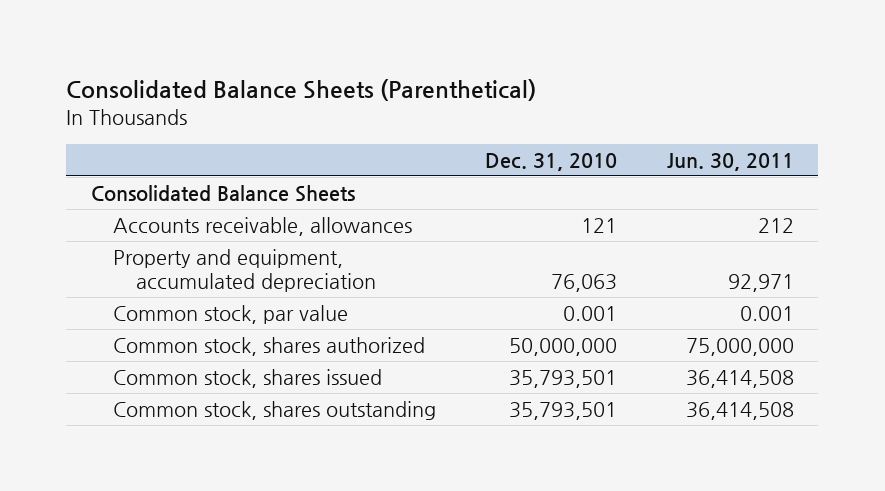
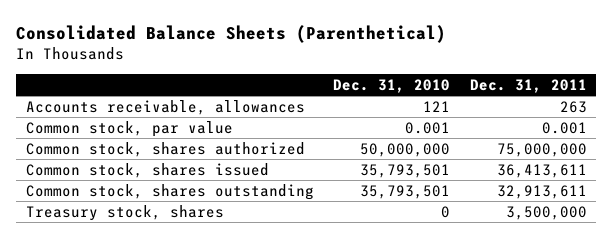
[666,152,794,171] Jun. 30, 2011 -> none
none -> [469,78,587,93] Dec. 31, 2011
[90,185,355,203] Consolidated Balance Sheets -> none
[113,249,376,293] Property and equipment, accumulated depreciation -> none
none -> [25,204,224,221] Treasury stock, shares

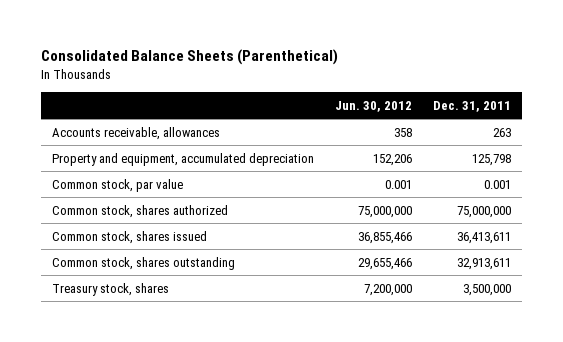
[333,78,451,93] Dec. 31, 2010 -> none
none -> [334,100,412,112] Jun. 30, 2012
none -> [51,152,314,166] Property and equipment, accumulated depreciation

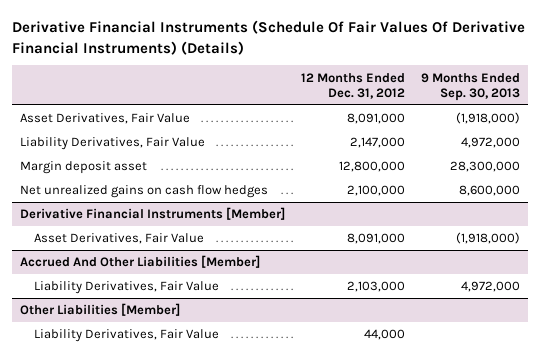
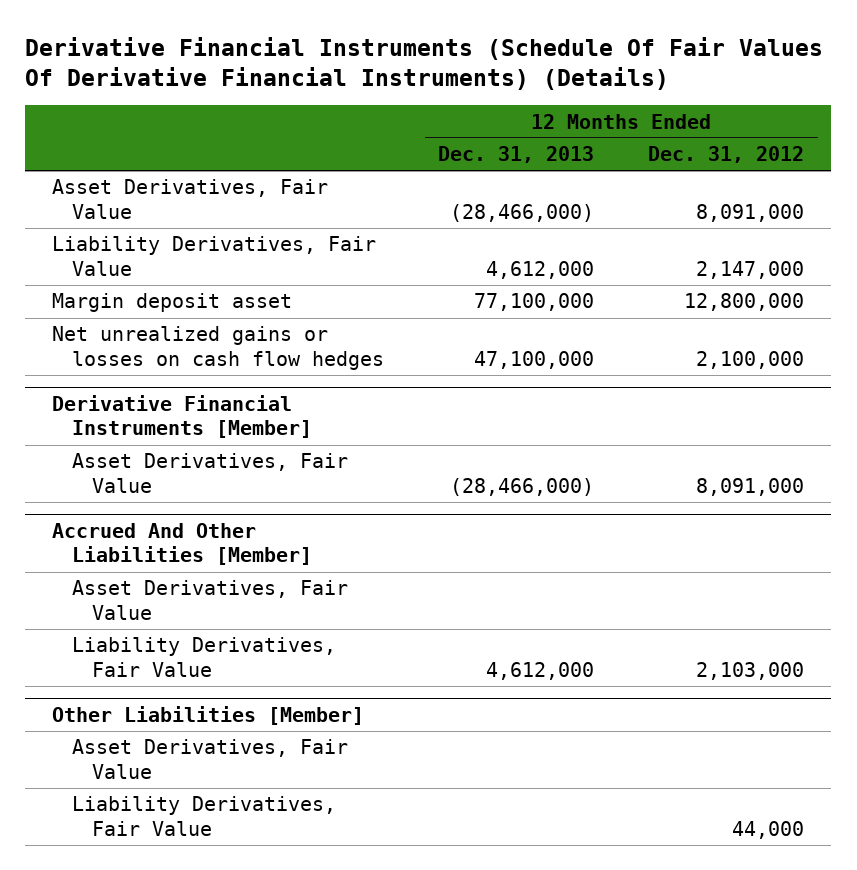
[420,72,520,101] 9 Months Ended Sep. 30, 2013 -> none
none -> [438,146,595,164] Dec. 31, 2013
[20,185,269,199] Net unrealized gains on cash flow hedges -> [52,326,385,371] Net unrealized gains or losses on cash flow hedges
none -> [72,580,349,621] Asset Derivatives, Fair Value
none -> [72,739,349,780] Asset Derivatives, Fair Value

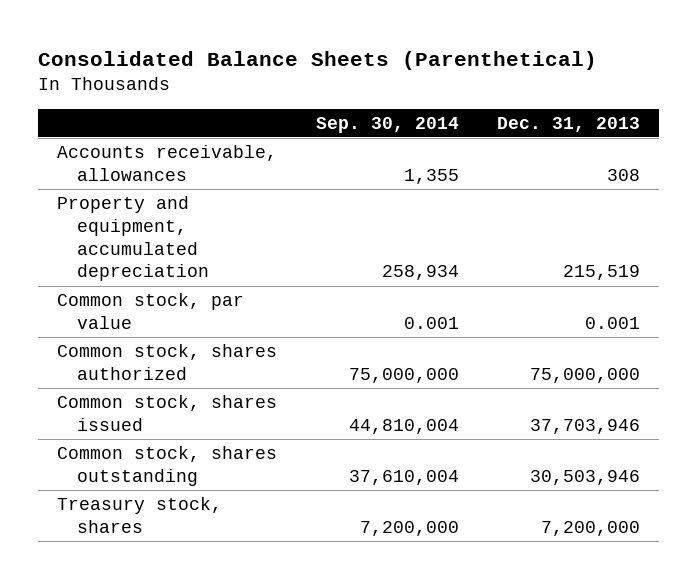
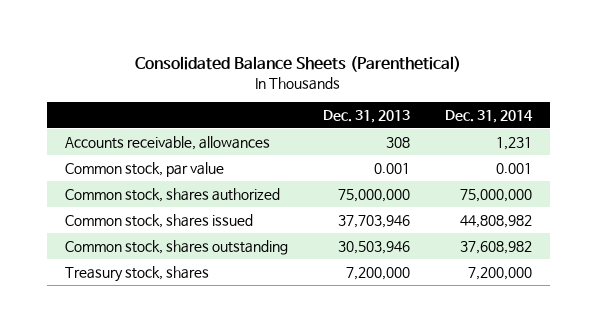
[315,116,459,133] Sep. 30, 2014 -> none
none -> [445,109,534,123] Dec. 31, 2014
[57,195,209,282] Property and equipment, accumulated depreciation -> none

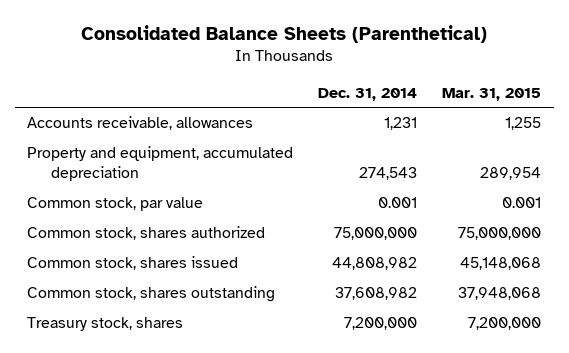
[322,109,410,123] Dec. 31, 2013 -> none
none -> [442,87,542,101] Mar. 31, 2015
none -> [27,146,294,182] Property and equipment, accumulated depreciation

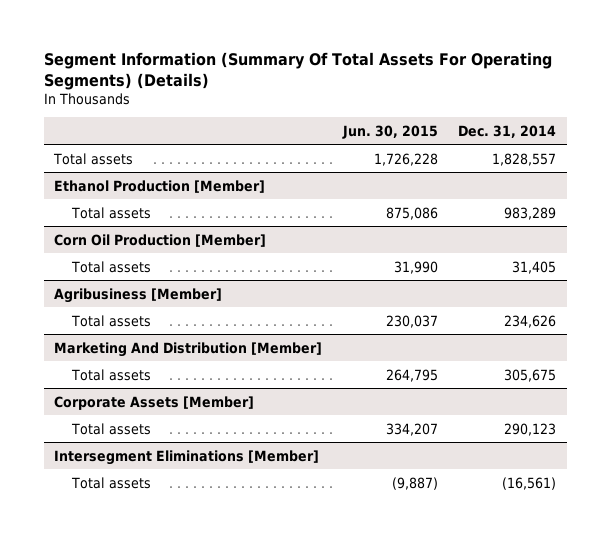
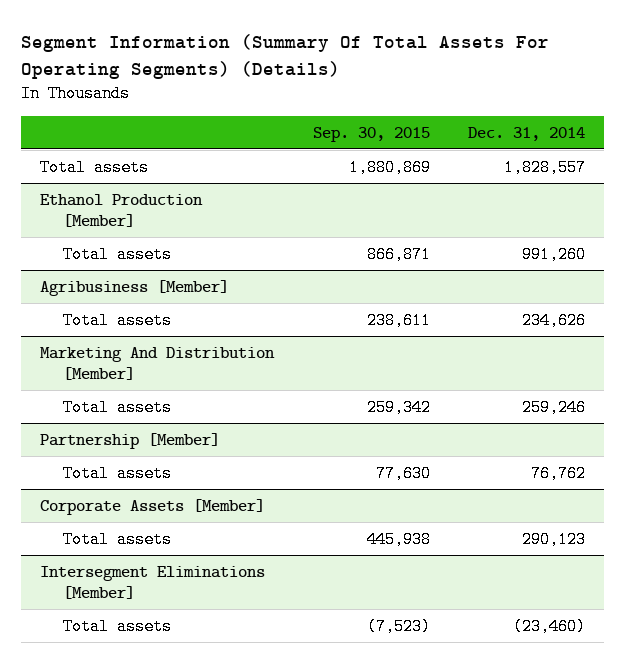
[341,124,438,139] Jun. 30, 2015 -> none
none -> [312,126,430,142] Sep. 30, 2015
[54,233,267,247] Corn Oil Production [Member] -> none
[71,260,152,273] Total assets -> none
[504,206,557,220] 983,289 -> [521,245,586,263] 991,260
[504,368,557,382] 305,675 -> [521,398,586,416] 259,246
none -> [40,432,221,449] Partnership [Member]
none -> [63,464,173,482] Total assets
[502,476,557,490] (16,561) -> [512,617,586,635] (23,460)

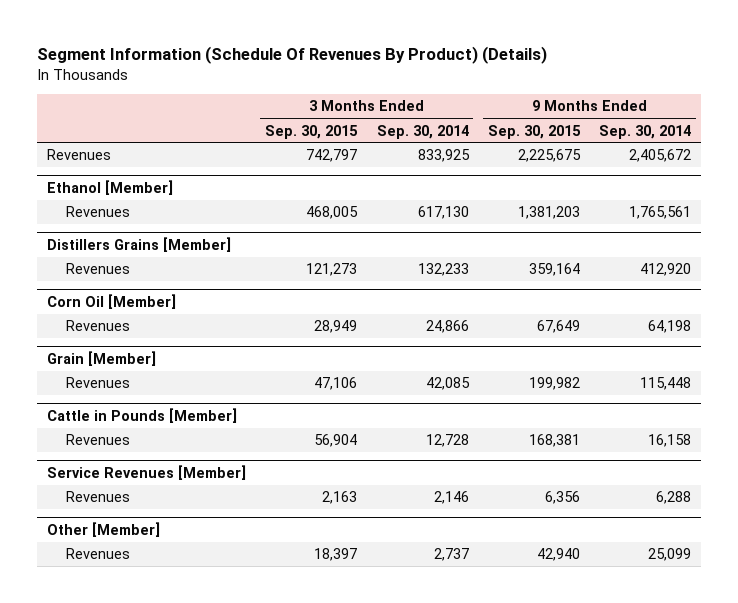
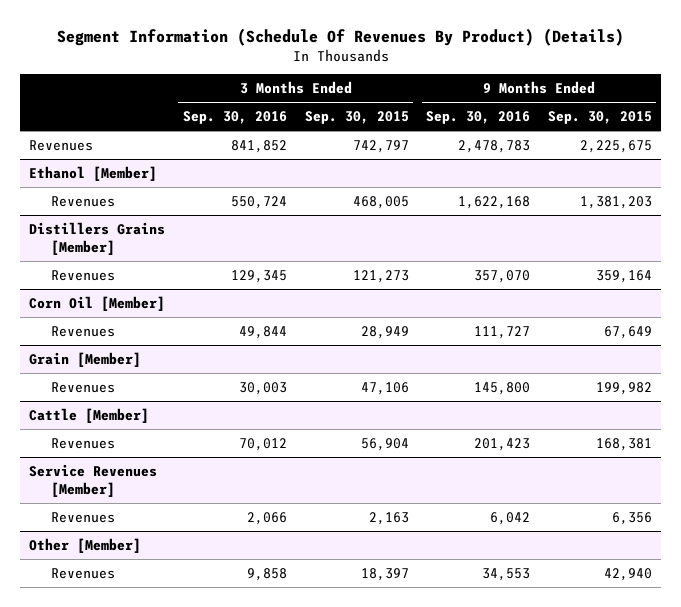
[376,124,469,139] Sep. 30, 2014 -> none
[599,124,692,139] Sep. 30, 2014 -> none
none -> [182,110,287,124] Sep. 30, 2016
none -> [426,110,531,124] Sep. 30, 2016
[46,407,237,423] Cattle in Pounds [Member] -> [29,407,150,423] Cattle [Member]

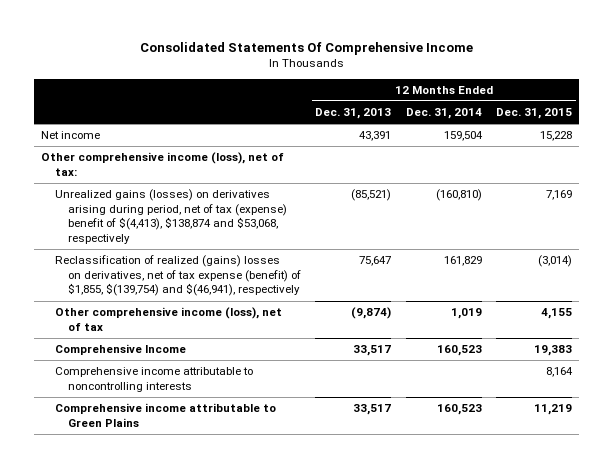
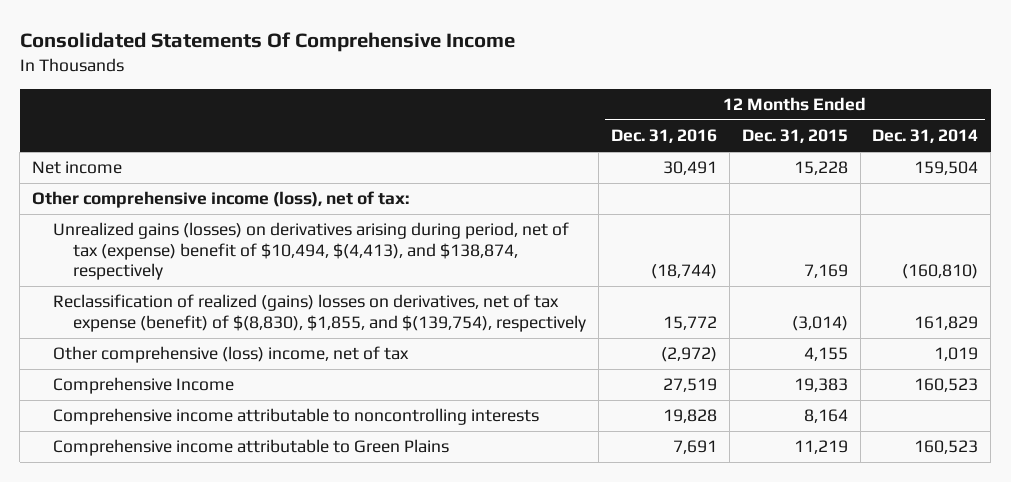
[315,108,392,120] Dec. 31, 2013 -> none
none -> [610,129,717,144] Dec. 31, 2016
[54,189,288,244] Unrealized gains (losses) on derivatives arising during period, net of tax (expense) benefit of $(4,413), $138,874 and $53,068, respectively -> [52,222,569,281] Unrealized gains (losses) on derivatives arising during period, net of tax (expense) benefit of $10,494, $(4,413), and $138,874, respectively
[54,255,302,297] Reclassification of realized (gains) losses on derivatives, net of tax expense (benefit) of $1,855, $(139,754) and $(46,941), respectively -> [52,294,587,332] Reclassification of realized (gains) losses on derivatives, net of tax expense (benefit) of $(8,830), $1,855, and $(139,754), respectively
[54,307,282,331] Other comprehensive income (loss), net of tax -> [52,346,409,364] Other comprehensive (loss) income, net of tax

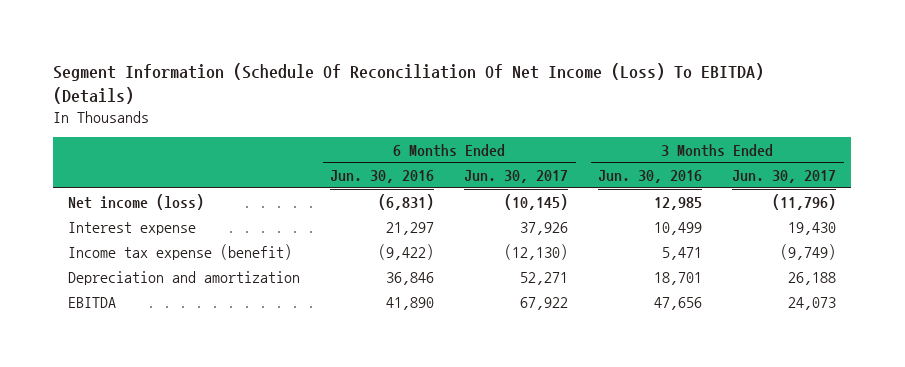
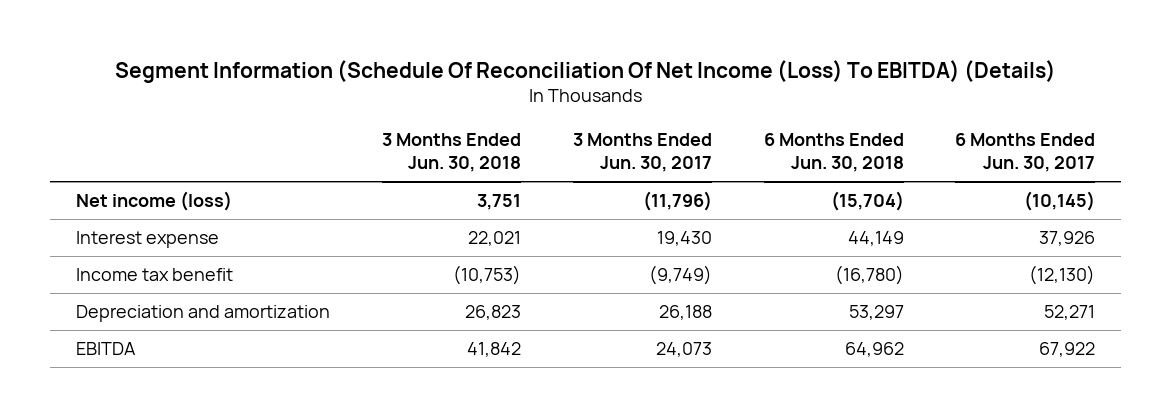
[330,169,435,183] Jun. 30, 2016 -> none
[598,169,703,183] Jun. 30, 2016 -> none
none -> [381,132,521,173] 3 Months Ended Jun. 30, 2018
none -> [763,132,904,173] 6 Months Ended Jun. 30, 2018
[68,243,293,260] Income tax expense (benefit) -> [75,268,233,282] Income tax benefit

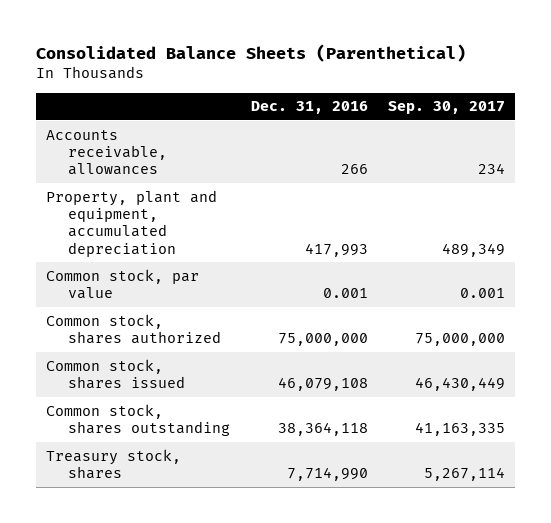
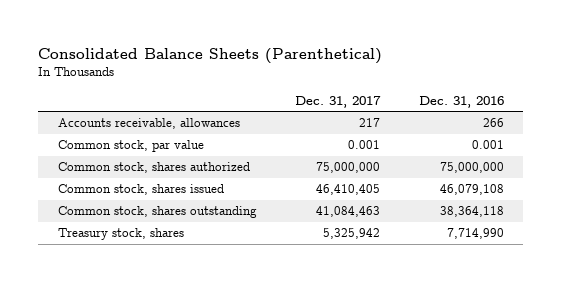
[387,101,505,115] Sep. 30, 2017 -> none
none -> [295,95,382,108] Dec. 31, 2017
[46,189,218,257] Property, plant and equipment, accumulated depreciation -> none

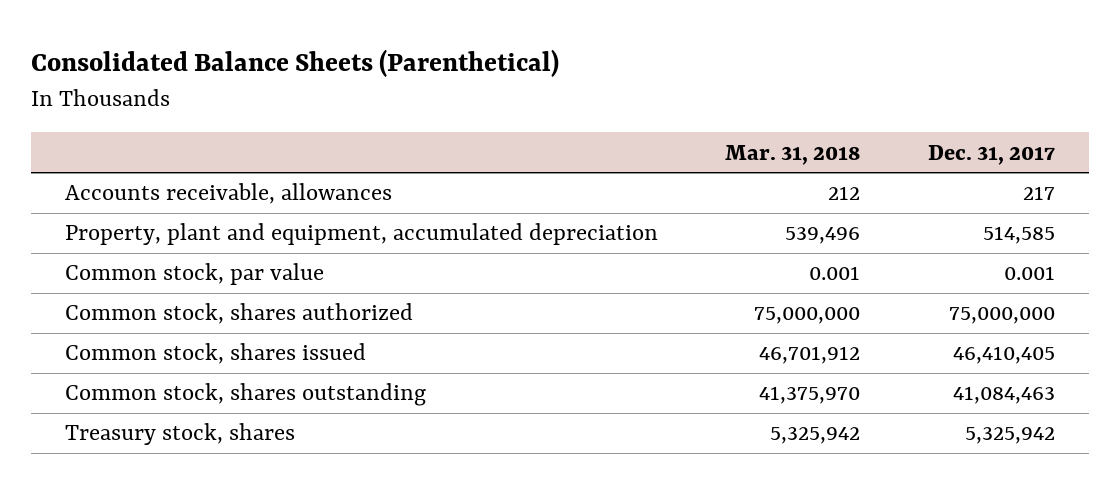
[418,95,504,108] Dec. 31, 2016 -> none
none -> [725,144,861,165] Mar. 31, 2018
none -> [64,223,658,246] Property, plant and equipment, accumulated depreciation

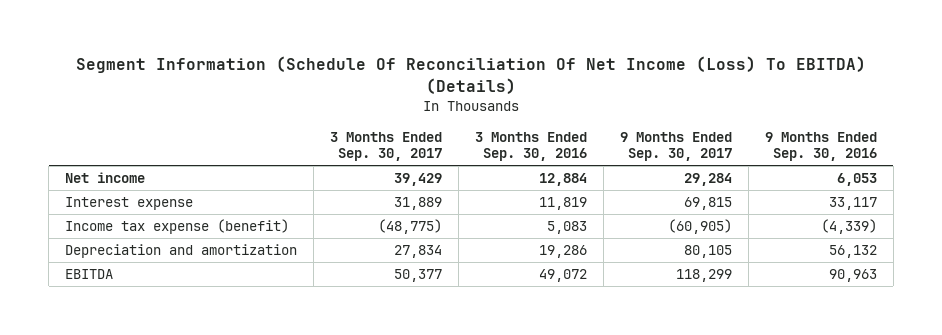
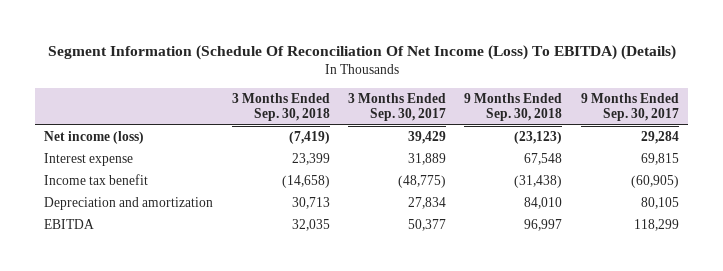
[475,132,588,162] 3 Months Ended Sep. 30, 2016 -> none
[765,132,878,162] 9 Months Ended Sep. 30, 2016 -> none
none -> [231,92,330,122] 3 Months Ended Sep. 30, 2018
none -> [464,92,563,122] 9 Months Ended Sep. 30, 2018
[65,172,146,184] Net income -> [44,131,145,145] Net income (loss)
[65,219,290,235] Income tax expense (benefit) -> [44,174,149,186] Income tax benefit

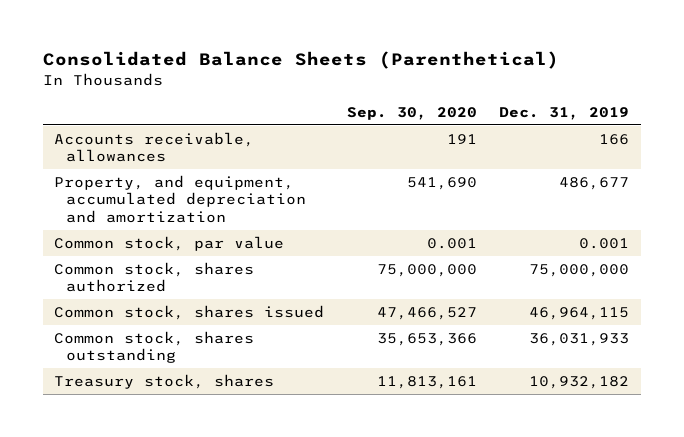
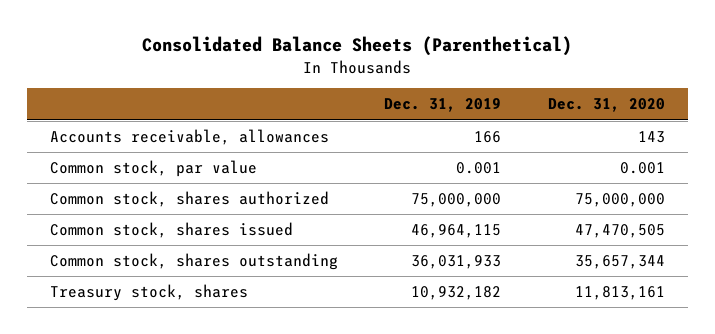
[346,106,477,120] Sep. 30, 2020 -> none
none -> [547,98,665,113] Dec. 31, 2020
[54,174,306,224] Property, and equipment, accumulated depreciation and amortization -> none

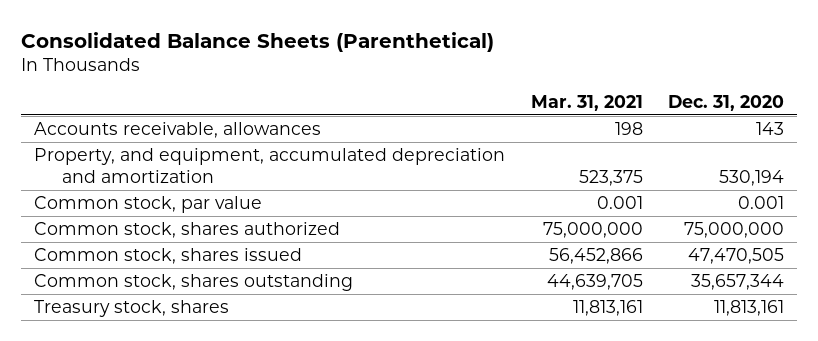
[384,98,502,113] Dec. 31, 2019 -> none
none -> [530,94,643,111] Mar. 31, 2021
none -> [33,148,505,183] Property, and equipment, accumulated depreciation and amortization

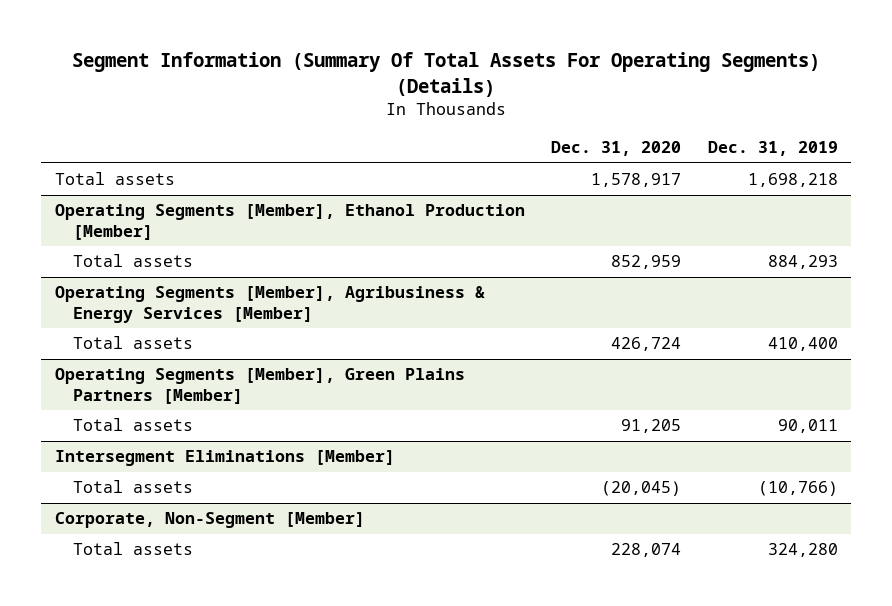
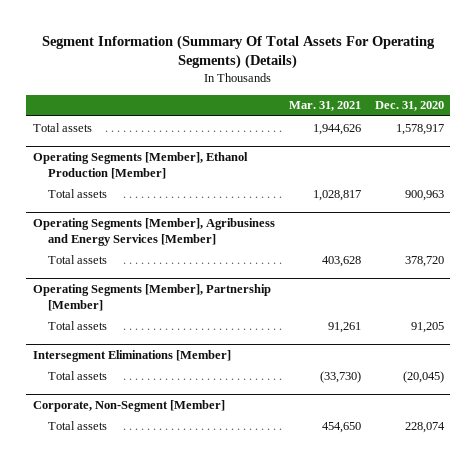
[707,141,838,157] Dec. 31, 2019 -> none
none -> [288,101,361,112] Mar. 31, 2021
[54,368,465,404] Operating Segments [Member], Green Plains Partners [Member] -> none
[611,255,682,270] 852,959 -> [404,189,444,201] 900,963
[54,286,485,323] Operating Segments [Member], Agribusiness & Energy Services [Member] -> [32,217,275,246] Operating Segments [Member], Agribusiness and Energy Services [Member]
[611,337,682,352] 426,724 -> [404,255,444,267] 378,720
none -> [32,283,271,311] Operating Segments [Member], Partnership [Member]

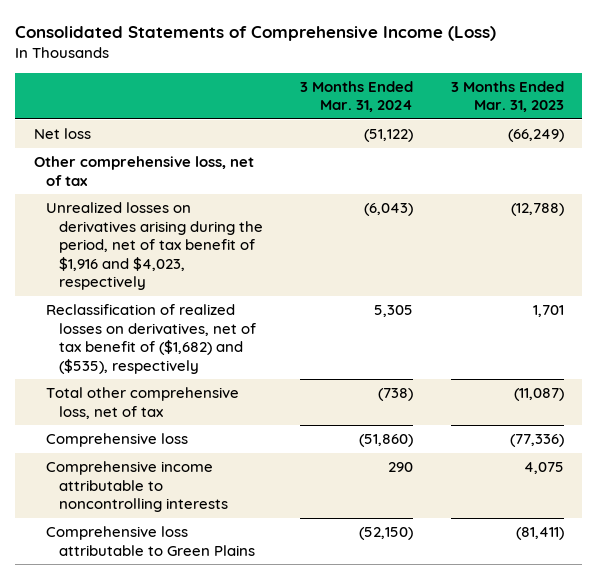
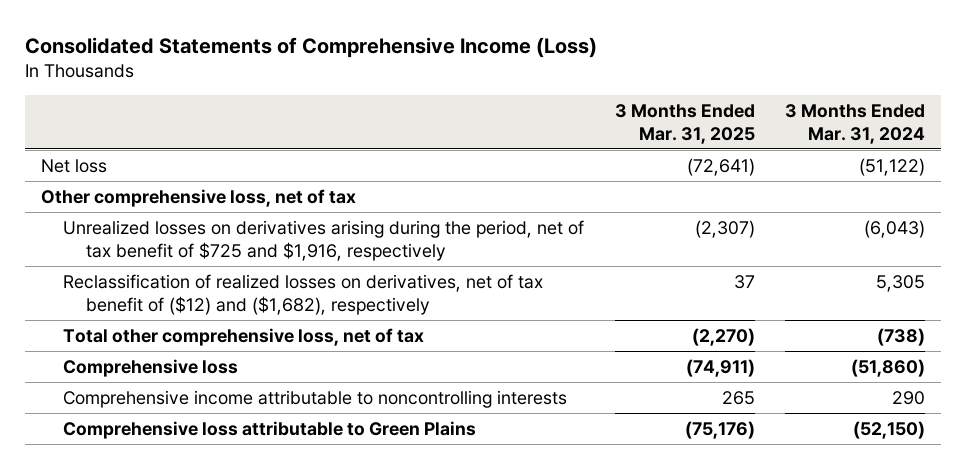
[450,80,564,113] 3 Months Ended Mar. 31, 2023 -> none
none -> [614,103,755,144] 3 Months Ended Mar. 31, 2025
[46,202,263,291] Unrealized losses on derivatives arising during the period, net of tax benefit of $1,916 and $4,023, respectively -> [63,219,585,261] Unrealized losses on derivatives arising during the period, net of tax benefit of $725 and $1,916, respectively
[46,304,256,374] Reclassification of realized losses on derivatives, net of tax benefit of ($1,682) and ($535), respectively -> [63,273,544,315] Reclassification of realized losses on derivatives, net of tax benefit of ($12) and ($1,682), respectively

